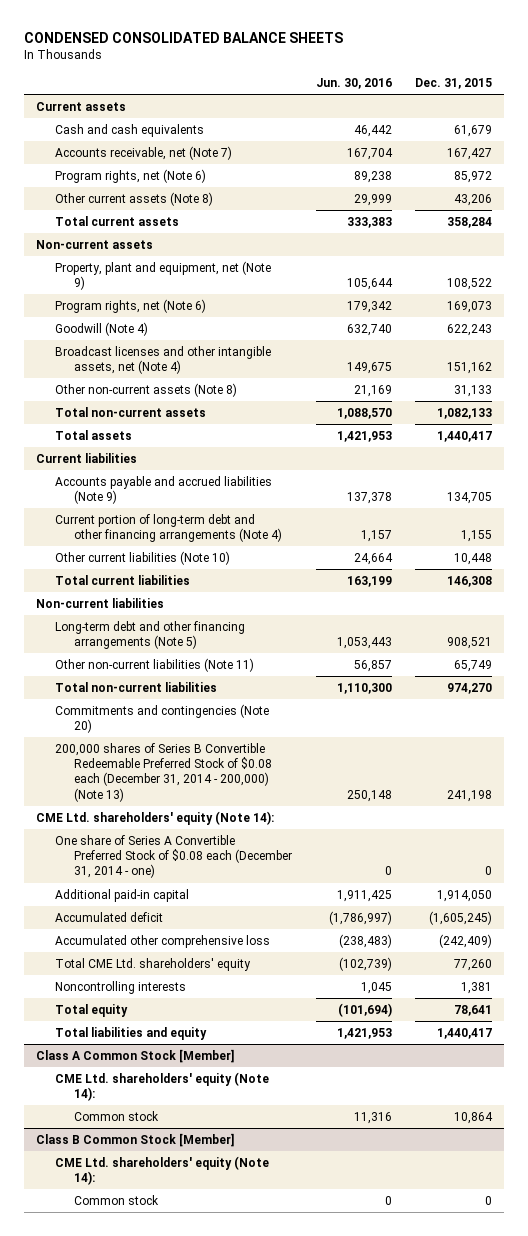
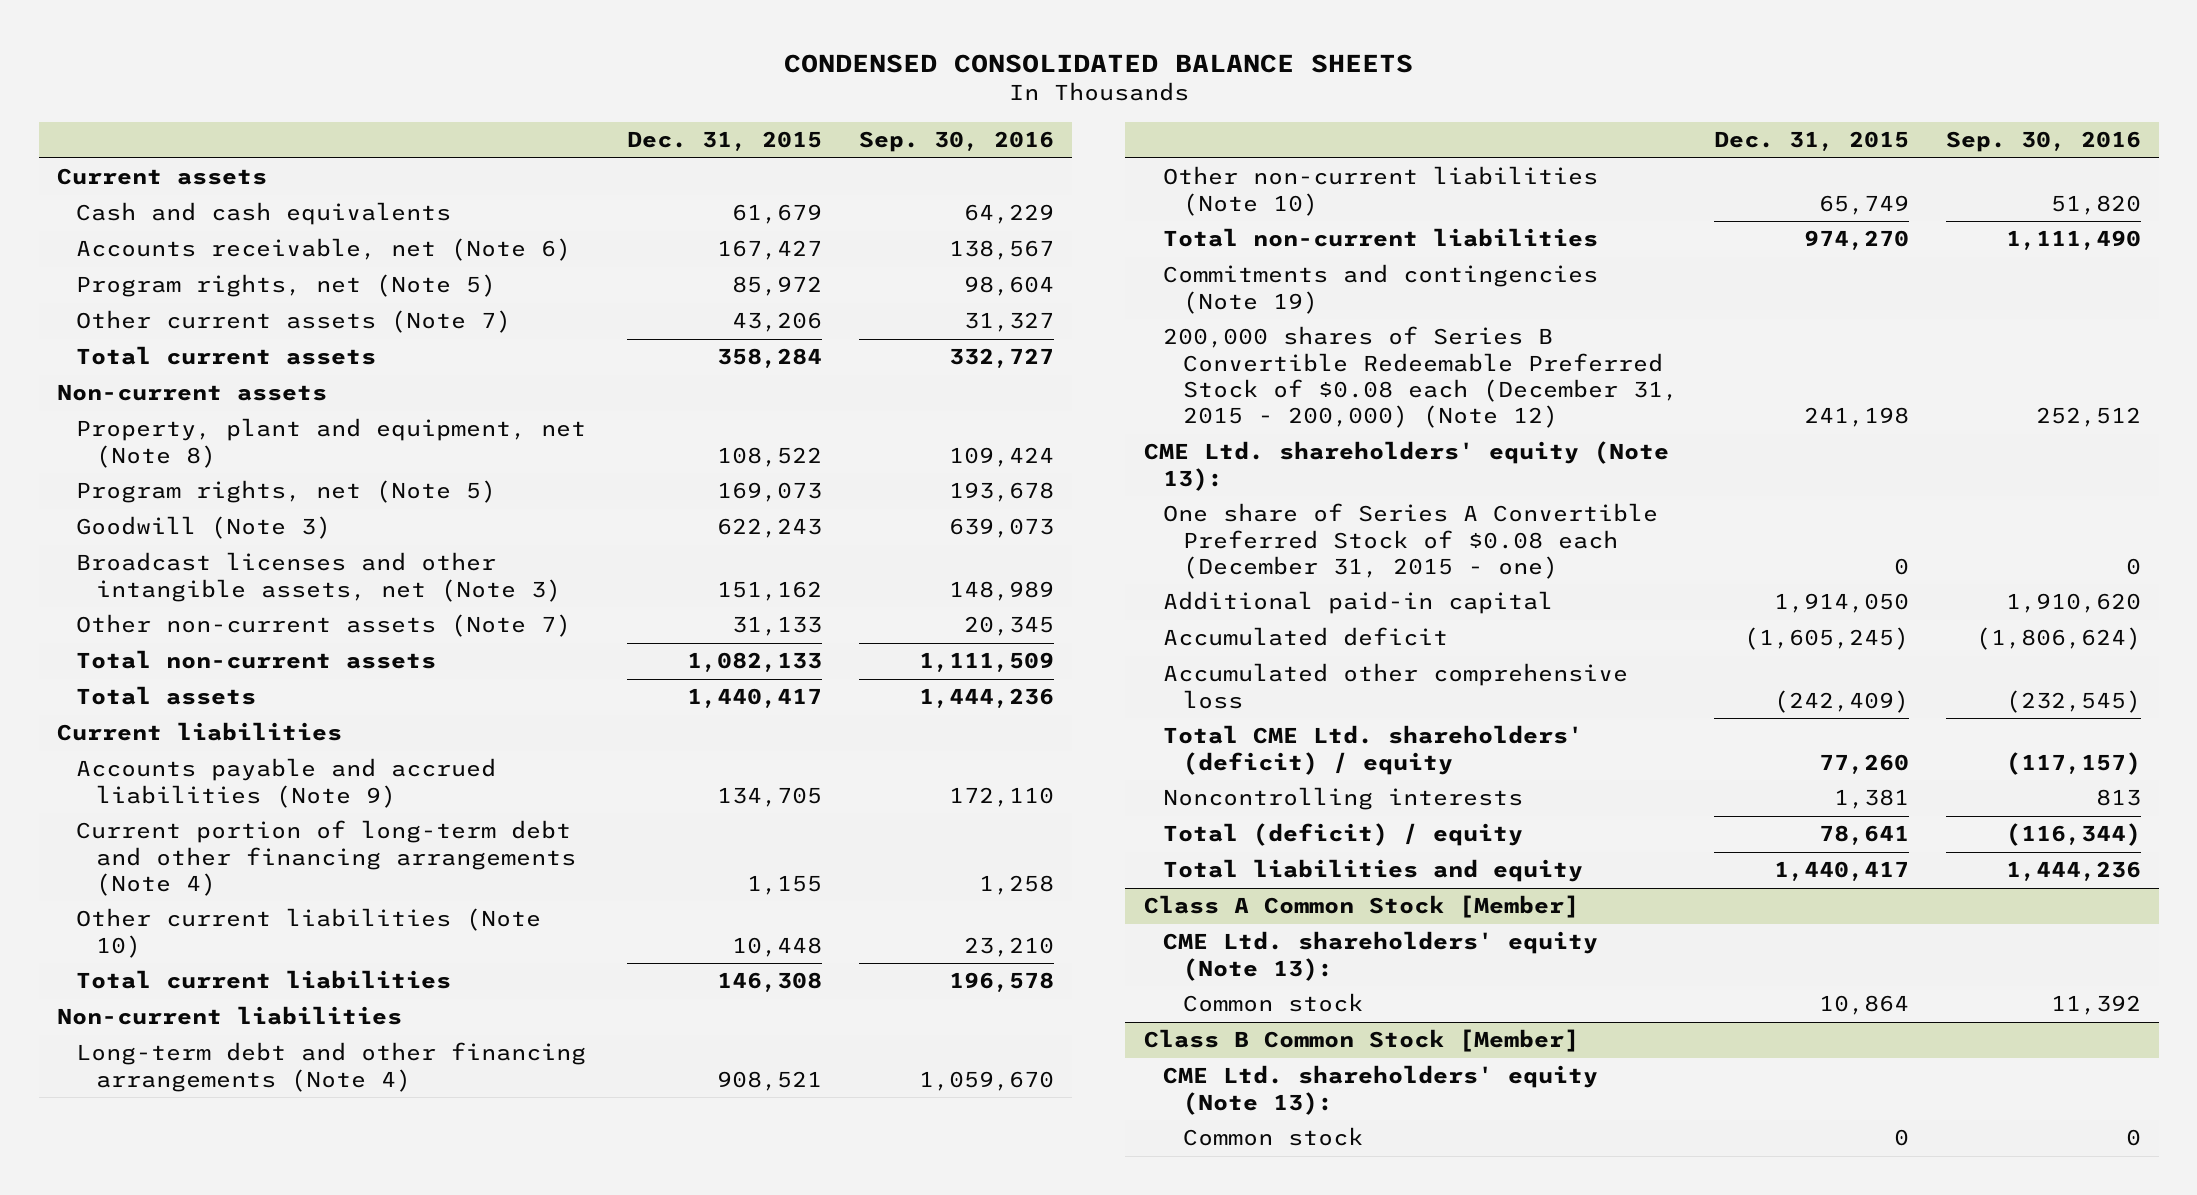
[315,77,392,89] Jun. 30, 2016 -> none
none -> [858,131,1054,153] Sep. 30, 2016
[54,145,232,160] Accounts receivable, net (Note 7) -> [76,238,572,262] Accounts receivable, net (Note 6)
[54,168,206,183] Program rights, net (Note 6) -> [76,274,497,298] Program rights, net (Note 5)
[54,191,213,206] Other current assets (Note 8) -> [76,310,512,334] Other current assets (Note 7)
[54,260,271,291] Property, plant and equipment, net (Note 9) -> [76,418,587,468] Property, plant and equipment, net (Note 8)
[54,298,206,313] Program rights, net (Note 6) -> [76,480,497,504] Program rights, net (Note 5)
[54,321,148,336] Goodwill (Note 4) -> [76,516,332,540] Goodwill (Note 3)
[54,345,271,375] Broadcast licenses and other intangible assets, net (Note 4) -> [76,552,561,602] Broadcast licenses and other intangible assets, net (Note 3)
[54,382,237,397] Other non-current assets (Note 8) -> [76,614,572,638] Other non-current assets (Note 7)
[54,620,245,650] Long-term debt and other financing arrangements (Note 5) -> [76,1042,587,1092] Long-term debt and other financing arrangements (Note 4)
[54,657,254,672] Other non-current liabilities (Note 11) -> [1163,166,1599,216] Other non-current liabilities (Note 10)
[54,703,269,734] Commitments and contingencies (Note 20) -> [1163,264,1599,314] Commitments and contingencies (Note 19)
[54,742,273,802] 200,000 shares of Series B Convertible Redeemable Preferred Stock of $0.08 each (December 31, 2014 - 200,000) (Note 13) -> [1163,326,1678,429] 200,000 shares of Series B Convertible Redeemable Preferred Stock of $0.08 each (December 31, 2015 - 200,000) (Note 12)
[35,810,274,825] CME Ltd. shareholders' equity (Note 14): -> [1143,441,1669,491] CME Ltd. shareholders' equity (Note 13):
[54,834,293,879] One share of Series A Convertible Preferred Stock of $0.08 each (December 31, 2014 - one) -> [1163,503,1659,579] One share of Series A Convertible Preferred Stock of $0.08 each (December 31, 2015 - one)
[54,957,251,971] Total CME Ltd. shareholders' equity -> [1163,725,1584,775] Total CME Ltd. shareholders' (deficit) / equity
[54,1003,128,1017] Total equity -> [1163,823,1524,847] Total (deficit) / equity
[54,1071,269,1102] CME Ltd. shareholders' equity (Note 14): -> [1163,931,1599,981] CME Ltd. shareholders' equity (Note 13):
[54,1155,269,1186] CME Ltd. shareholders' equity (Note 14): -> [1163,1065,1599,1115] CME Ltd. shareholders' equity (Note 13):

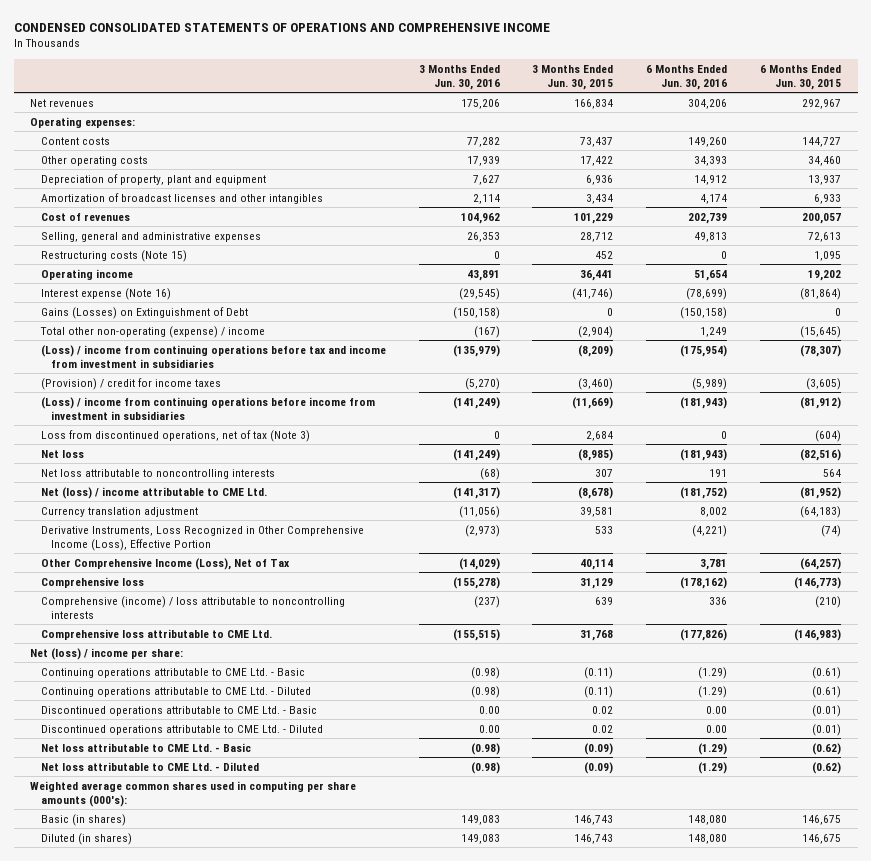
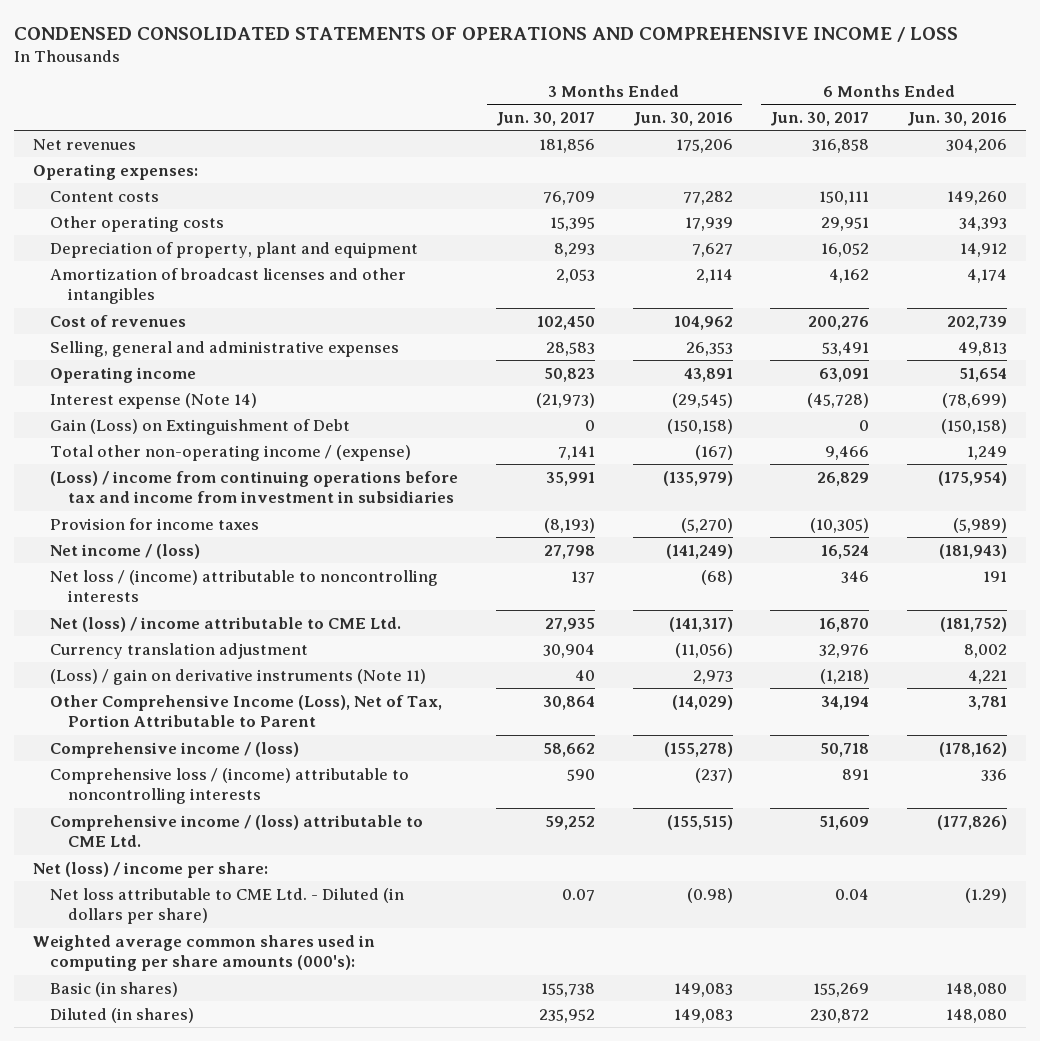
[13,22,550,32] CONDENSED CONSOLIDATED STATEMENTS OF OPERATIONS AND COMPREHENSIVE INCOME -> [14,26,959,42] CONDENSED CONSOLIDATED STATEMENTS OF OPERATIONS AND COMPREHENSIVE INCOME / LOSS
[532,64,614,90] 3 Months Ended Jun. 30, 2015 -> none
[760,64,842,90] 6 Months Ended Jun. 30, 2015 -> none
none -> [496,111,596,126] Jun. 30, 2017
none -> [770,111,870,126] Jun. 30, 2017
[40,249,187,262] Restructuring costs (Note 15) -> none
[40,287,171,300] Interest expense (Note 16) -> [50,392,258,409] Interest expense (Note 14)
[40,306,248,319] Gains (Losses) on Extinguishment of Debt -> [50,418,351,435] Gain (Loss) on Extinguishment of Debt
[39,325,265,338] Total other non-operating (expense) / income -> [50,444,412,461] Total other non-operating income / (expense)
[40,396,375,420] (Loss) / income from continuing operations before income from investment in subsidiaries -> none
[40,429,310,442] Loss from discontinued operations, net of tax (Note 3) -> none
[40,377,221,390] (Provision) / credit for income taxes -> [50,517,260,530] Provision for income taxes
[40,449,84,458] Net loss -> [50,543,201,559] Net income / (loss)
[40,468,275,479] Net loss attributable to noncontrolling interests -> [50,569,439,603] Net loss / (income) attributable to noncontrolling interests
[40,525,364,551] Derivative Instruments, Loss Recognized in Other Comprehensive Income (Loss), Effective Portion -> [50,668,427,685] (Loss) / gain on derivative instruments (Note 11)
[464,524,500,537] (2,973) -> [692,669,733,684] 2,973
[692,524,728,537] (4,221) -> [968,669,1008,684] 4,221
[40,557,290,570] Other Comprehensive Income (Loss), Net of Tax -> [50,694,443,728] Other Comprehensive Income (Loss), Net of Tax, Portion Attributable to Parent
[40,576,144,588] Comprehensive loss -> [50,741,300,758] Comprehensive income / (loss)
[40,595,345,619] Comprehensive (income) / loss attributable to noncontrolling interests -> [50,767,410,805] Comprehensive loss / (income) attributable to noncontrolling interests
[40,628,272,640] Comprehensive loss attributable to CME Ltd. -> [50,814,424,848] Comprehensive income / (loss) attributable to CME Ltd.
[40,667,305,678] Continuing operations attributable to CME Ltd. - Basic -> none
[40,686,311,697] Continuing operations attributable to CME Ltd. - Diluted -> none
[40,705,317,716] Discontinued operations attributable to CME Ltd. - Basic -> none
[40,724,323,735] Discontinued operations attributable to CME Ltd. - Diluted -> none
[40,742,251,752] Net loss attributable to CME Ltd. - Basic -> none
[40,761,259,771] Net loss attributable to CME Ltd. - Diluted -> [50,887,405,925] Net loss attributable to CME Ltd. - Diluted (in dollars per share)

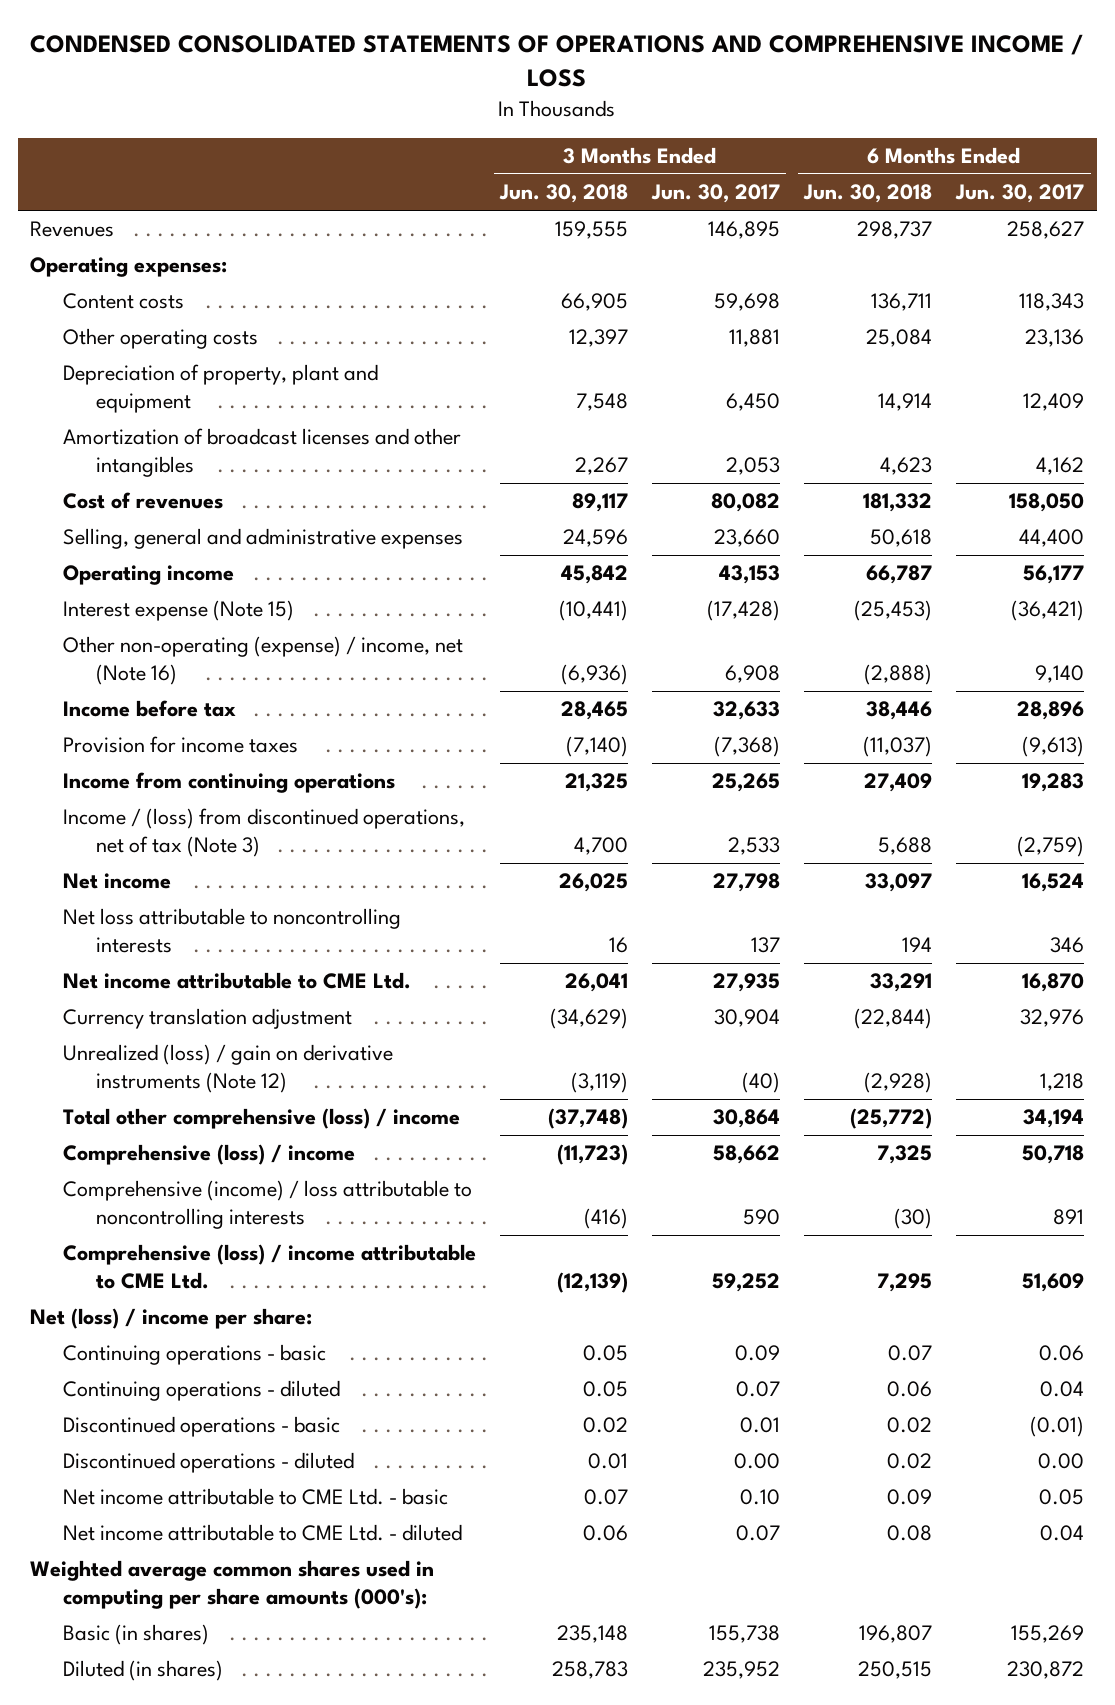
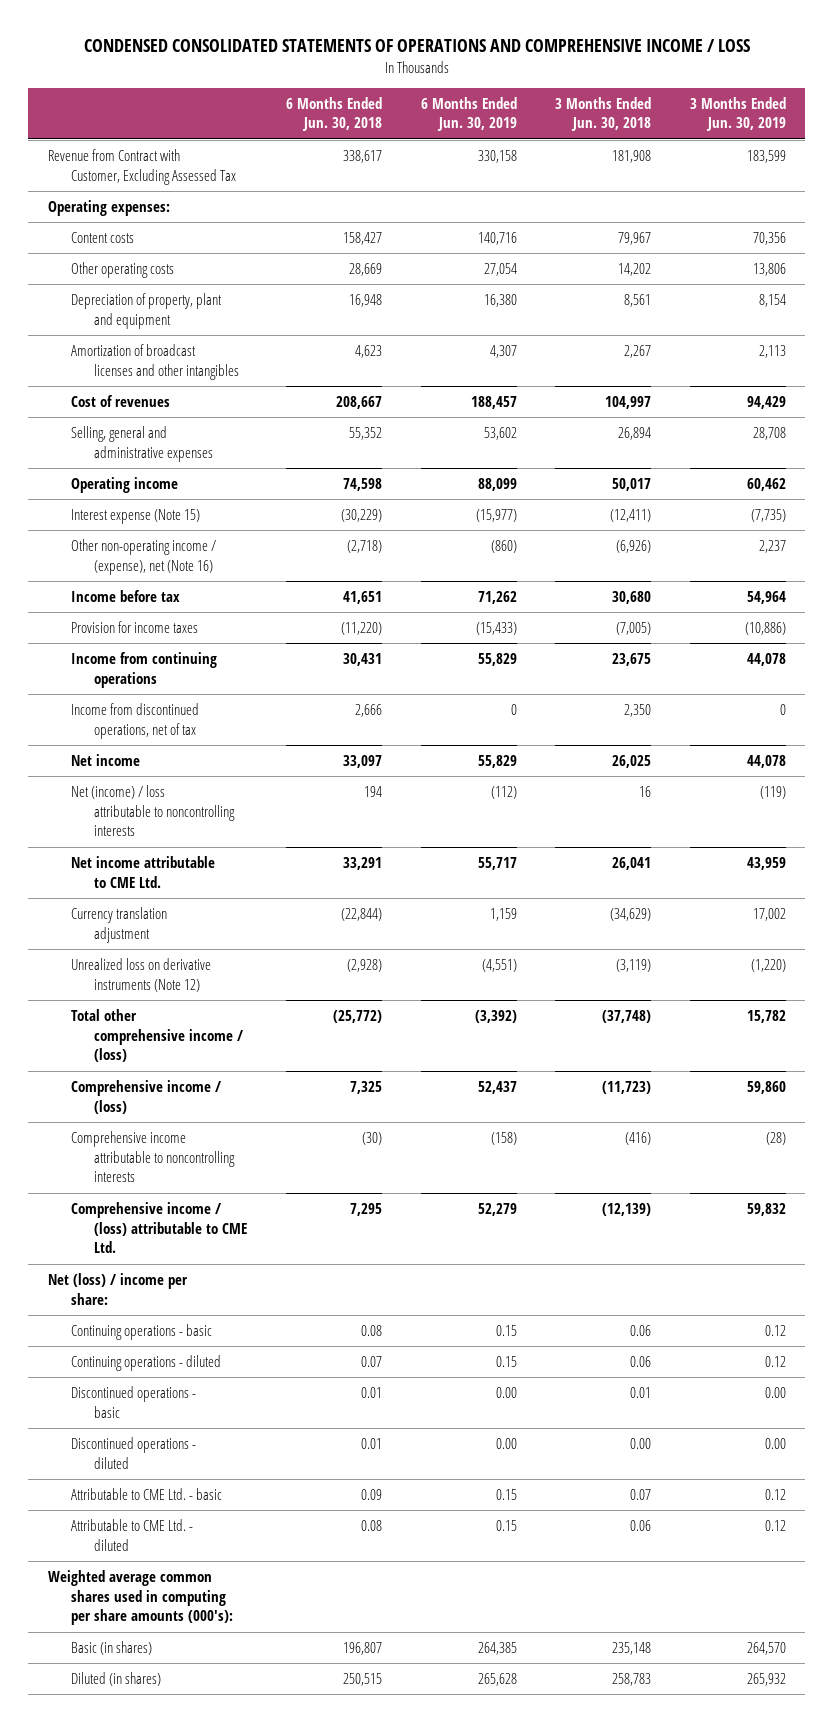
[651,184,781,204] Jun. 30, 2017 -> none
[955,184,1085,204] Jun. 30, 2017 -> none
none -> [420,96,517,132] 6 Months Ended Jun. 30, 2019
none -> [690,96,787,132] 3 Months Ended Jun. 30, 2019
[30,221,115,238] Revenues -> none
none -> [47,149,237,185] Revenue from Contract with Customer, Excluding Assessed Tax
[561,293,629,312] 66,905 -> [618,232,652,246] 79,967
[871,293,933,312] 136,711 -> [343,232,383,246] 158,427
[569,329,629,348] 12,397 -> [618,263,652,277] 14,202
[866,329,933,348] 25,084 -> [349,263,383,277] 28,669
[576,393,629,412] 7,548 -> [624,294,652,308] 8,561
[878,393,933,412] 14,914 -> [349,294,383,308] 16,948
[572,493,629,513] 89,117 -> [605,396,652,410] 104,997
[863,493,933,513] 181,332 -> [336,396,383,410] 208,667
[563,529,629,548] 24,596 -> [618,427,652,441] 26,894
[870,529,933,548] 50,618 -> [349,427,383,441] 55,352
[561,565,629,585] 45,842 -> [612,478,652,492] 50,017
[866,565,933,585] 66,787 -> [343,478,383,492] 74,598
[559,600,629,622] (10,441) -> [610,509,652,523] (12,411)
[854,600,933,622] (25,453) -> [341,509,383,523] (30,229)
[63,636,464,686] Other non-operating (expense) / income, net (Note 16) -> [71,539,217,575] Other non-operating income / (expense), net (Note 16)
[561,664,629,686] (6,936) -> [616,540,652,554] (6,926)
[864,664,933,686] (2,888) -> [347,540,383,554] (2,718)
[561,701,629,721] 28,465 -> [612,591,652,605] 30,680
[866,701,933,721] 38,446 -> [343,591,383,605] 41,651
[566,736,629,758] (7,140) -> [616,622,652,636] (7,005)
[863,736,933,758] (11,037) -> [341,622,383,636] (11,220)
[565,773,629,793] 21,325 -> [612,653,652,667] 23,675
[864,773,933,793] 27,409 -> [343,653,383,667] 30,431
[63,808,466,858] Income / (loss) from discontinued operations, net of tax (Note 3) -> [71,703,200,739] Income from discontinued operations, net of tax
[574,837,629,856] 4,700 -> [624,704,652,718] 2,350
[878,837,933,856] 5,688 -> [355,704,383,718] 2,666
[63,908,402,954] Net loss attributable to noncontrolling interests -> [71,785,236,837] Net (income) / loss attributable to noncontrolling interests
[63,1044,394,1094] Unrealized (loss) / gain on derivative instruments (Note 12) -> [71,958,212,992] Unrealized loss on derivative instruments (Note 12)
[63,1108,461,1130] Total other comprehensive (loss) / income -> [71,1009,244,1063] Total other comprehensive income / (loss)
[63,1144,356,1166] Comprehensive (loss) / income -> [71,1080,222,1114] Comprehensive income / (loss)
[63,1180,473,1230] Comprehensive (income) / loss attributable to noncontrolling interests -> [71,1131,236,1183] Comprehensive income attributable to noncontrolling interests
[63,1244,477,1290] Comprehensive (loss) / income attributable to CME Ltd. -> [71,1202,248,1254] Comprehensive income / (loss) attributable to CME Ltd.
[583,1345,629,1362] 0.05 -> [630,1325,652,1337] 0.06
[888,1345,933,1362] 0.07 -> [361,1325,383,1337] 0.08
[583,1381,629,1398] 0.05 -> [630,1356,652,1368] 0.06
[887,1381,933,1398] 0.06 -> [361,1356,383,1368] 0.07
[583,1417,629,1434] 0.02 -> [630,1387,652,1399] 0.01
[887,1417,933,1434] 0.02 -> [361,1387,383,1399] 0.01
[588,1453,629,1470] 0.01 -> [630,1438,652,1450] 0.00
[887,1453,933,1470] 0.02 -> [361,1438,383,1450] 0.01
[63,1488,449,1506] Net income attributable to CME Ltd. - basic -> [71,1488,223,1501] Attributable to CME Ltd. - basic
[63,1524,463,1542] Net income attributable to CME Ltd. - diluted -> [71,1519,194,1551] Attributable to CME Ltd. - diluted

